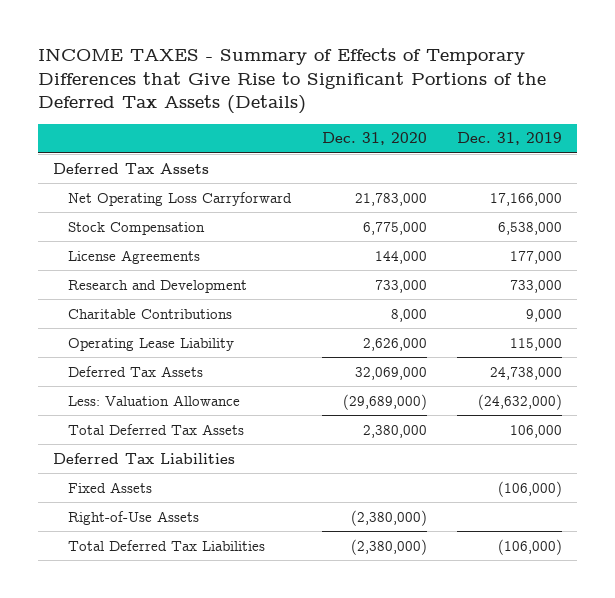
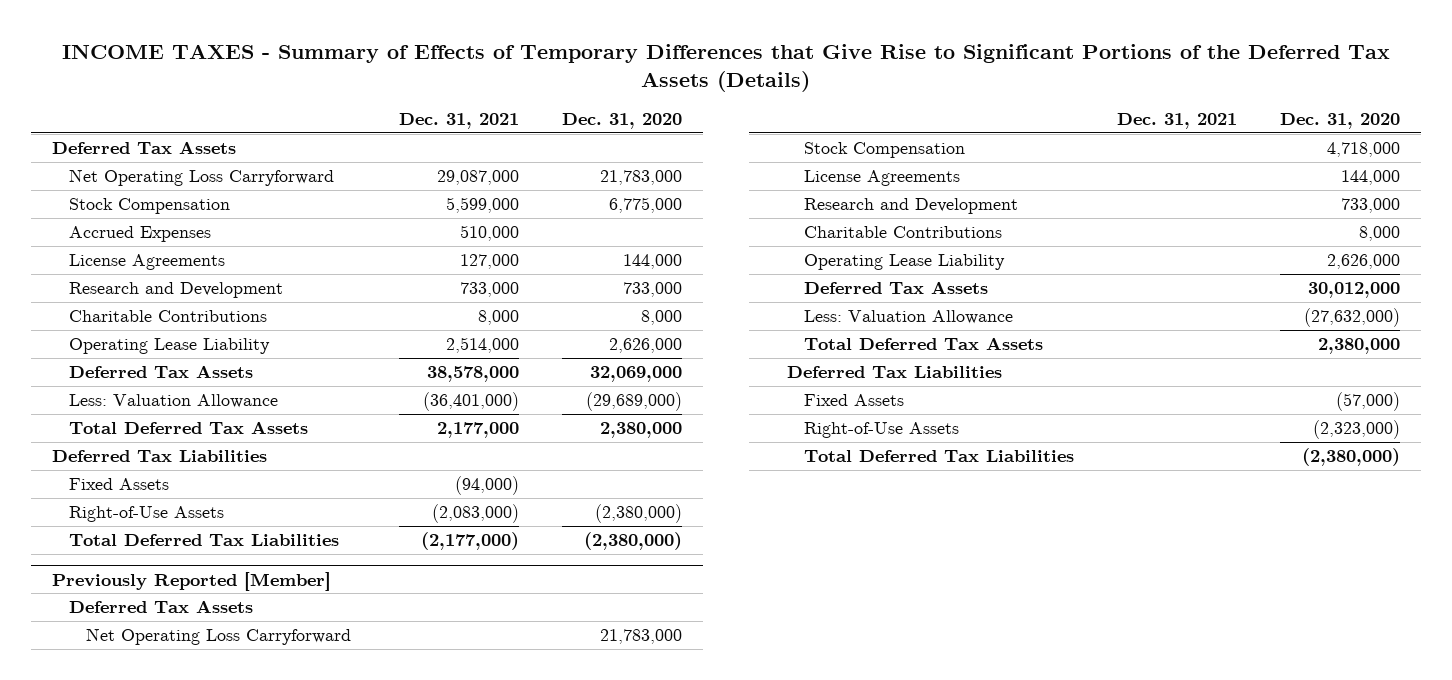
[456,132,562,146] Dec. 31, 2019 -> none
none -> [399,112,520,129] Dec. 31, 2021
none -> [69,226,212,243] Accrued Expenses
none -> [52,571,332,591] Previously Reported [Member]
none -> [69,600,254,614] Deferred Tax Assets
none -> [86,628,352,646] Net Operating Loss Carryforward
none -> [804,142,966,159] Stock Compensation
none -> [804,170,961,187] License Agreements
none -> [804,198,1019,215] Research and Development
none -> [804,226,1003,239] Charitable Contributions
none -> [804,254,1006,271] Operating Lease Liability
none -> [804,281,989,295] Deferred Tax Assets
none -> [804,310,1014,325] Less: Valuation Allowance
none -> [804,337,1044,351] Total Deferred Tax Assets
none -> [787,366,1003,379] Deferred Tax Liabilities
none -> [804,394,905,407] Fixed Assets
none -> [804,422,960,439] Right-of-Use Assets
none -> [804,450,1075,463] Total Deferred Tax Liabilities

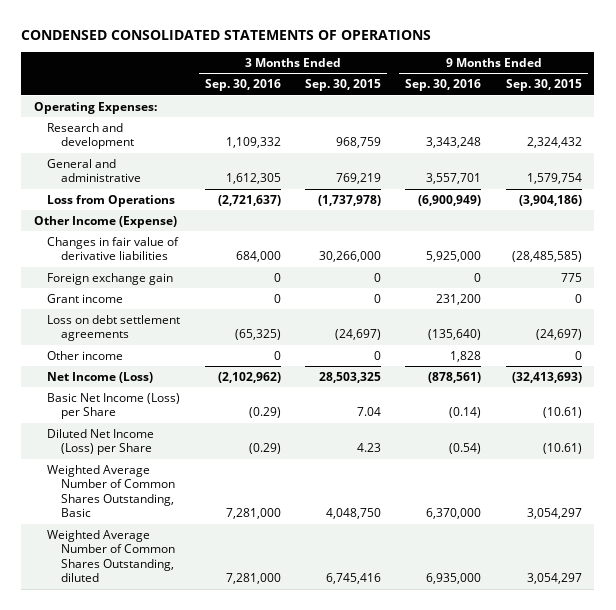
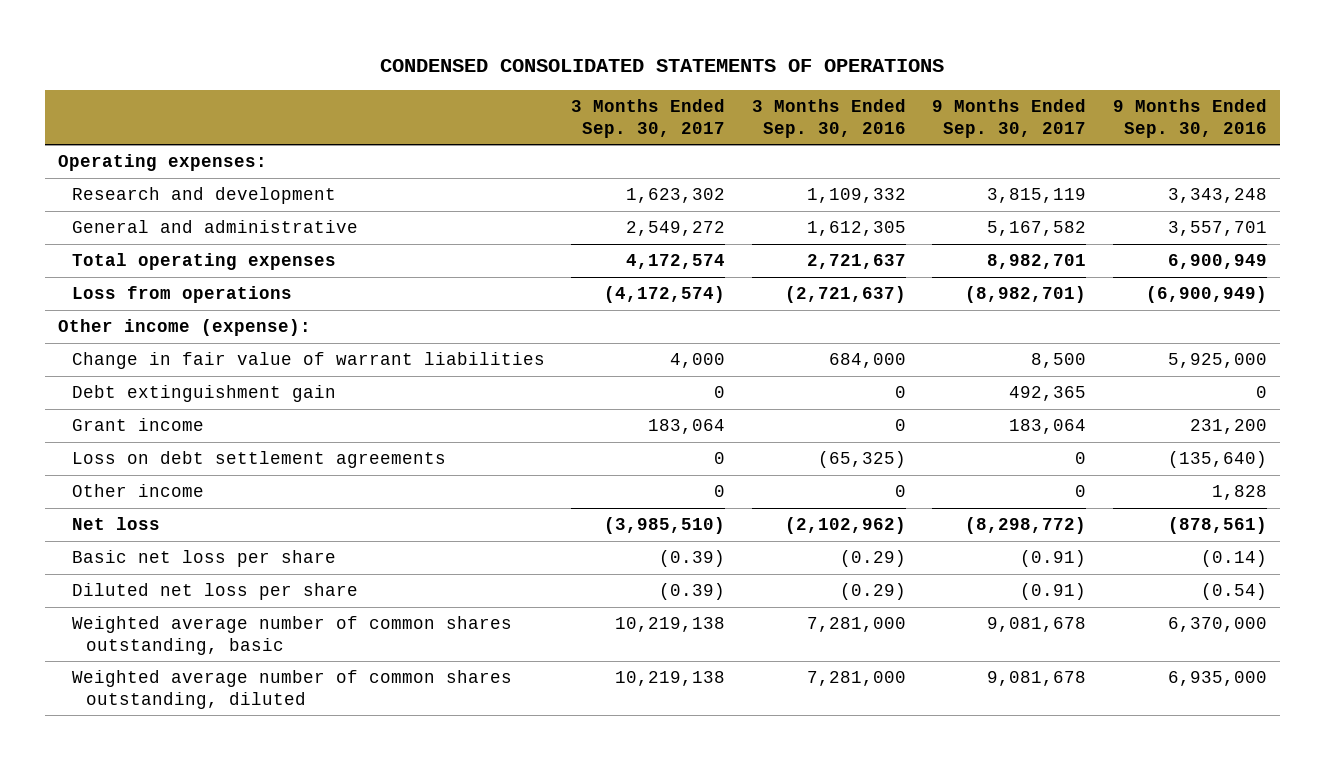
[305,79,382,92] Sep. 30, 2015 -> none
[505,79,582,92] Sep. 30, 2015 -> none
none -> [571,99,726,138] 3 Months Ended Sep. 30, 2017
none -> [932,99,1087,138] 9 Months Ended Sep. 30, 2017
[33,101,157,114] Operating Expenses: -> [58,154,268,172] Operating expenses:
[47,272,174,285] Foreign exchange gain -> none
none -> [72,253,337,271] Total operating expenses
[47,194,176,207] Loss from Operations -> [72,286,293,304] Loss from operations
[33,215,177,228] Other Income (Expense) -> [58,319,312,337] Other income (expense):
[47,236,180,261] Changes in fair value of derivative liabilities -> [72,352,546,370] Change in fair value of warrant liabilities
none -> [72,385,337,403] Debt extinguishment gain
[47,371,154,383] Net Income (Loss) -> [72,517,161,531] Net loss
[47,392,181,420] Basic Net Income (Loss) per Share -> [72,550,337,568] Basic net loss per share
[47,428,155,456] Diluted Net Income (Loss) per Share -> [72,583,359,601] Diluted net loss per share
[47,464,175,518] Weighted Average Number of Common Shares Outstanding, Basic -> [72,616,513,655] Weighted average number of common shares outstanding, basic
[47,529,175,583] Weighted Average Number of Common Shares Outstanding, diluted -> [72,670,513,709] Weighted average number of common shares outstanding, diluted

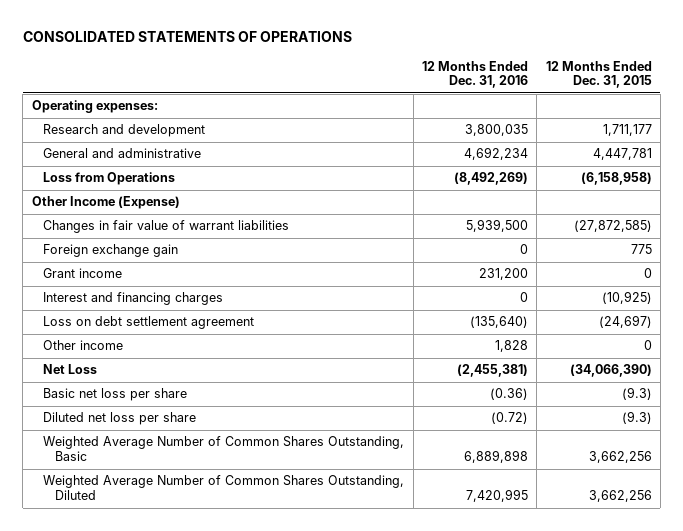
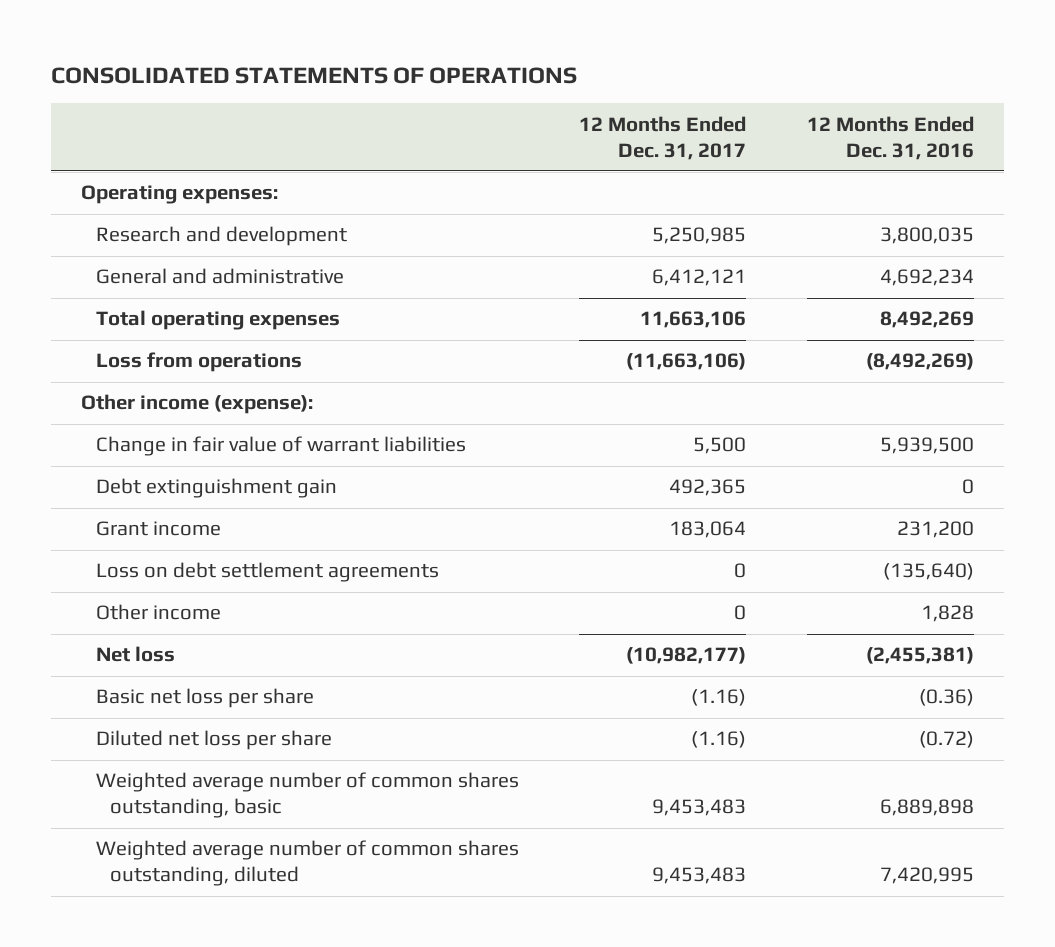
[545,60,652,89] 12 Months Ended Dec. 31, 2015 -> none
none -> [579,115,747,160] 12 Months Ended Dec. 31, 2017
[43,244,179,258] Foreign exchange gain -> none
none -> [95,310,340,331] Total operating expenses
[43,172,176,186] Loss from Operations -> [95,352,302,373] Loss from operations
[31,196,180,210] Other Income (Expense) -> [81,394,314,415] Other income (expense):
[43,220,290,234] Changes in fair value of warrant liabilities -> [95,436,466,457] Change in fair value of warrant liabilities
none -> [95,478,337,499] Debt extinguishment gain
[43,292,224,306] Interest and financing charges -> none
[43,316,255,330] Loss on debt settlement agreement -> [95,562,439,583] Loss on debt settlement agreements
[43,364,98,375] Net Loss -> [95,646,175,663] Net loss
[43,436,405,462] Weighted Average Number of Common Shares Outstanding, Basic -> [95,772,519,819] Weighted average number of common shares outstanding, basic
[43,475,405,501] Weighted Average Number of Common Shares Outstanding, Diluted -> [95,840,519,887] Weighted average number of common shares outstanding, diluted

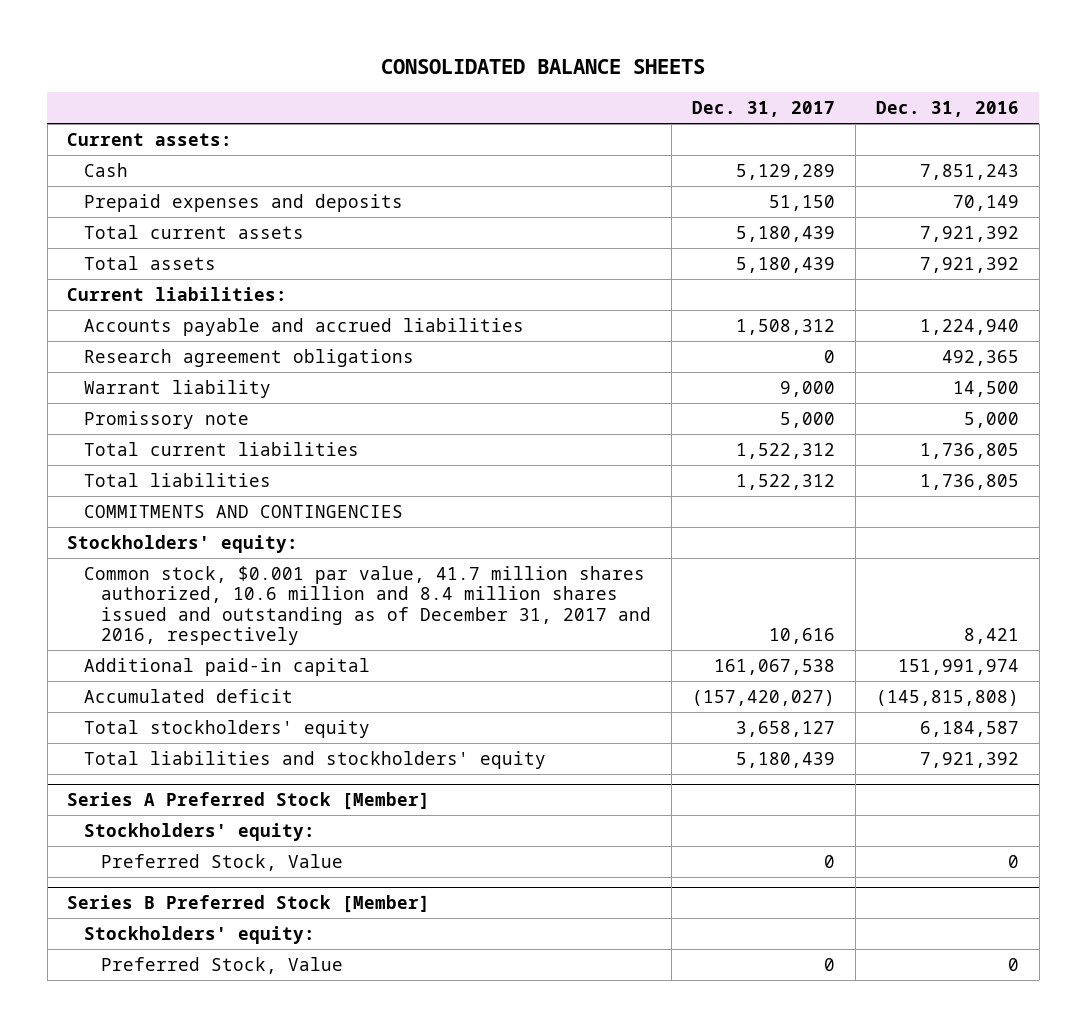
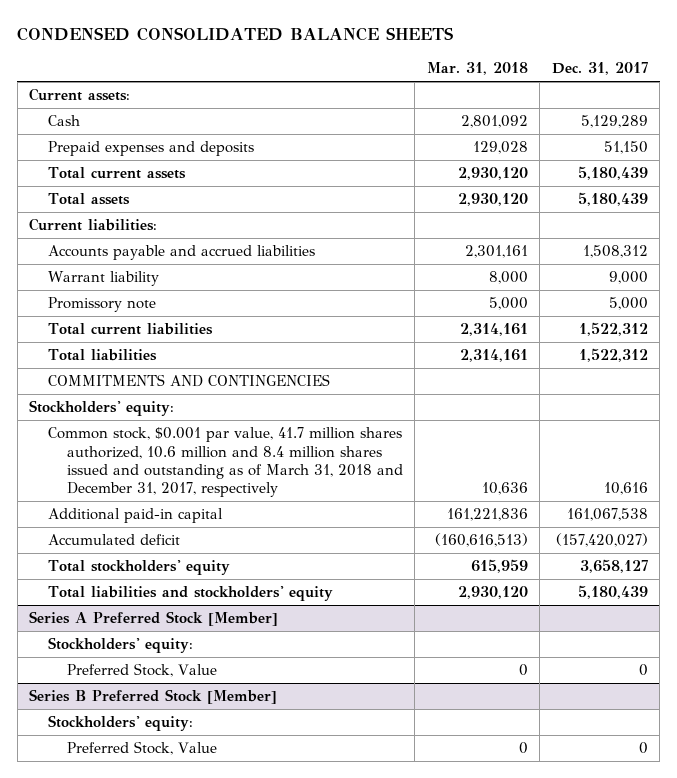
[381,59,706,75] CONSOLIDATED BALANCE SHEETS -> [17,27,454,42] CONDENSED CONSOLIDATED BALANCE SHEETS
[875,100,1019,117] Dec. 31, 2016 -> none
none -> [426,62,528,76] Mar. 31, 2018
[84,348,415,367] Research agreement obligations -> none
[84,565,652,646] Common stock, $0.001 par value, 41.7 million shares authorized, 10.6 million and 8.4 million shares issued and outstanding as of December 31, 2017 and 2016, respectively -> [48,427,403,498] Common stock, $0.001 par value, 41.7 million shares authorized, 10.6 million and 8.4 million shares issued and outstanding as of March 31, 2018 and December 31, 2017, respectively

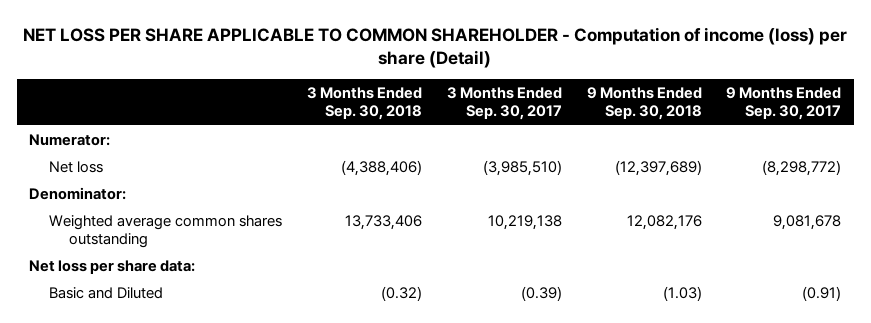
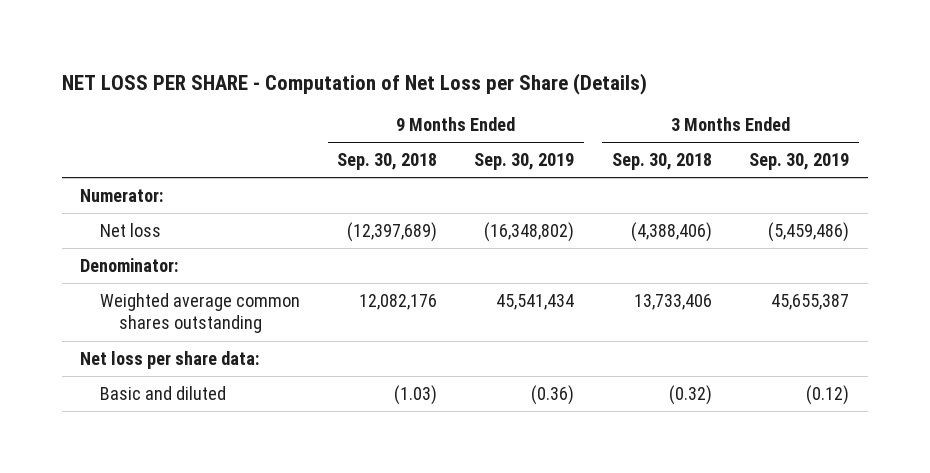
[23,26,848,69] NET LOSS PER SHARE APPLICABLE TO COMMON SHAREHOLDER - Computation of income (loss) per share (Detail) -> [61,72,647,95] NET LOSS PER SHARE - Computation of Net Loss per Share (Details)
[446,87,562,121] 3 Months Ended Sep. 30, 2017 -> none
[726,87,842,121] 9 Months Ended Sep. 30, 2017 -> none
none -> [474,153,575,171] Sep. 30, 2019
none -> [749,153,850,171] Sep. 30, 2019
[49,287,164,300] Basic and Diluted -> [99,385,226,400] Basic and diluted

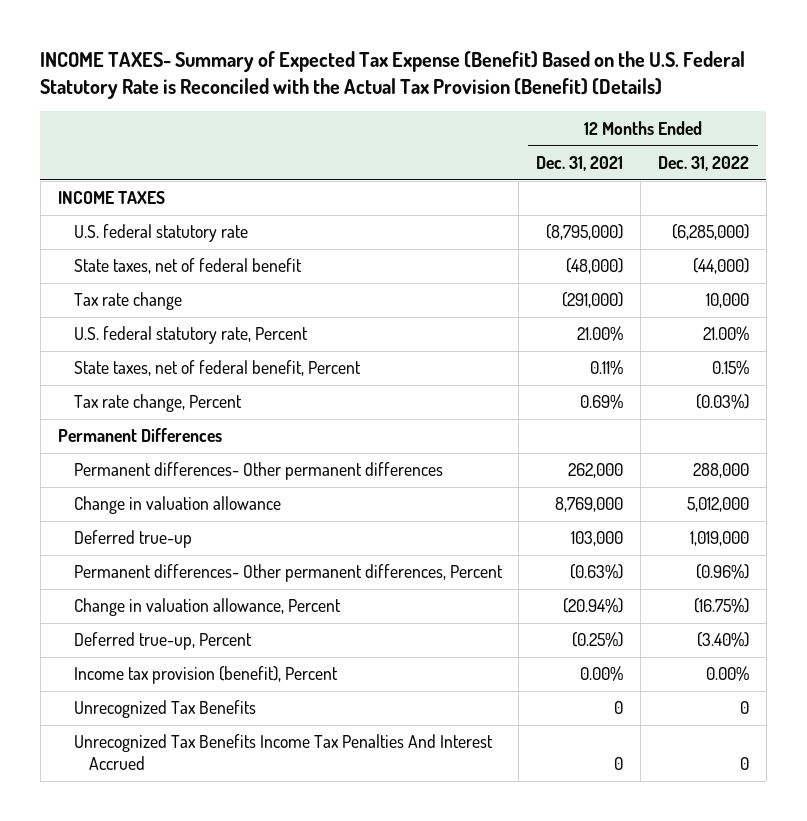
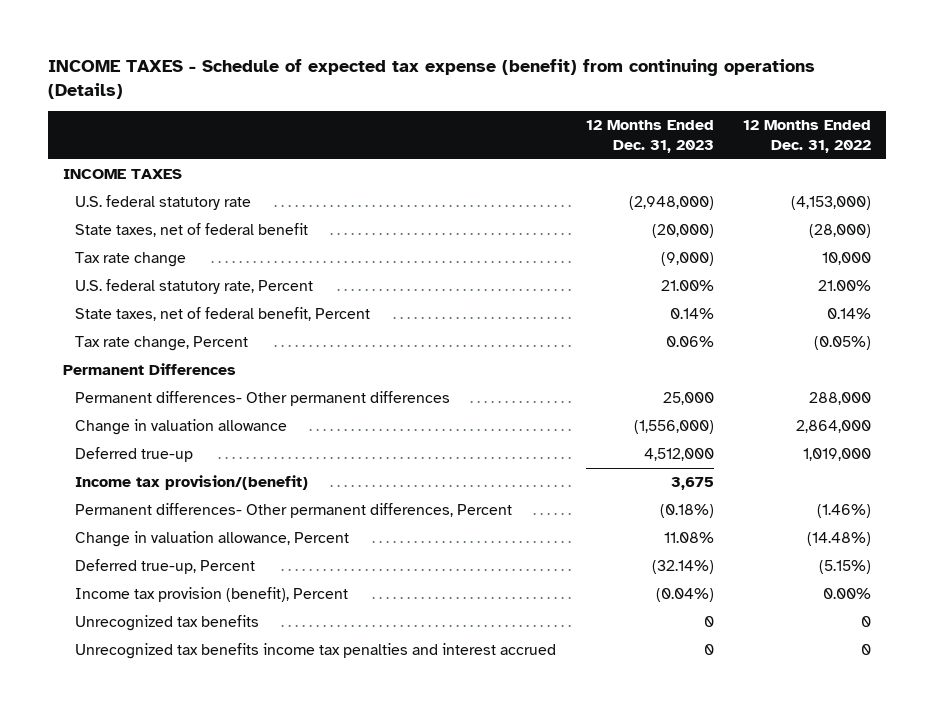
[40,51,746,100] INCOME TAXES- Summary of Expected Tax Expense (Benefit) Based on the U.S. Federal Statutory Rate is Reconciled with the Actual Tax Provision (Benefit) (Details) -> [47,58,815,99] INCOME TAXES - Schedule of expected tax expense (benefit) from continuing operations (Details)
[536,156,624,172] Dec. 31, 2021 -> none
none -> [585,120,714,154] 12 Months Ended Dec. 31, 2023
[671,224,749,241] (6,285,000) -> [791,196,872,211] (4,153,000)
[692,258,749,275] (44,000) -> [809,224,872,239] (28,000)
[711,360,749,376] 0.15% -> [827,308,872,320] 0.14%
[695,394,749,410] (0.03%) -> [814,336,872,351] (0.05%)
[686,497,749,513] 5,012,000 -> [796,420,872,434] 2,864,000
none -> [74,475,308,491] Income tax provision/(benefit)
[695,564,749,580] (0.96%) -> [817,504,872,519] (1.46%)
[693,598,749,614] (16.75%) -> [807,532,872,547] (14.48%)
[696,632,749,648] (3.40%) -> [819,560,872,575] (5.15%)
[73,700,256,719] Unrecognized Tax Benefits -> [74,615,259,632] Unrecognized tax benefits
[73,734,493,771] Unrecognized Tax Benefits Income Tax Penalties And Interest Accrued -> [74,643,556,660] Unrecognized tax benefits income tax penalties and interest accrued

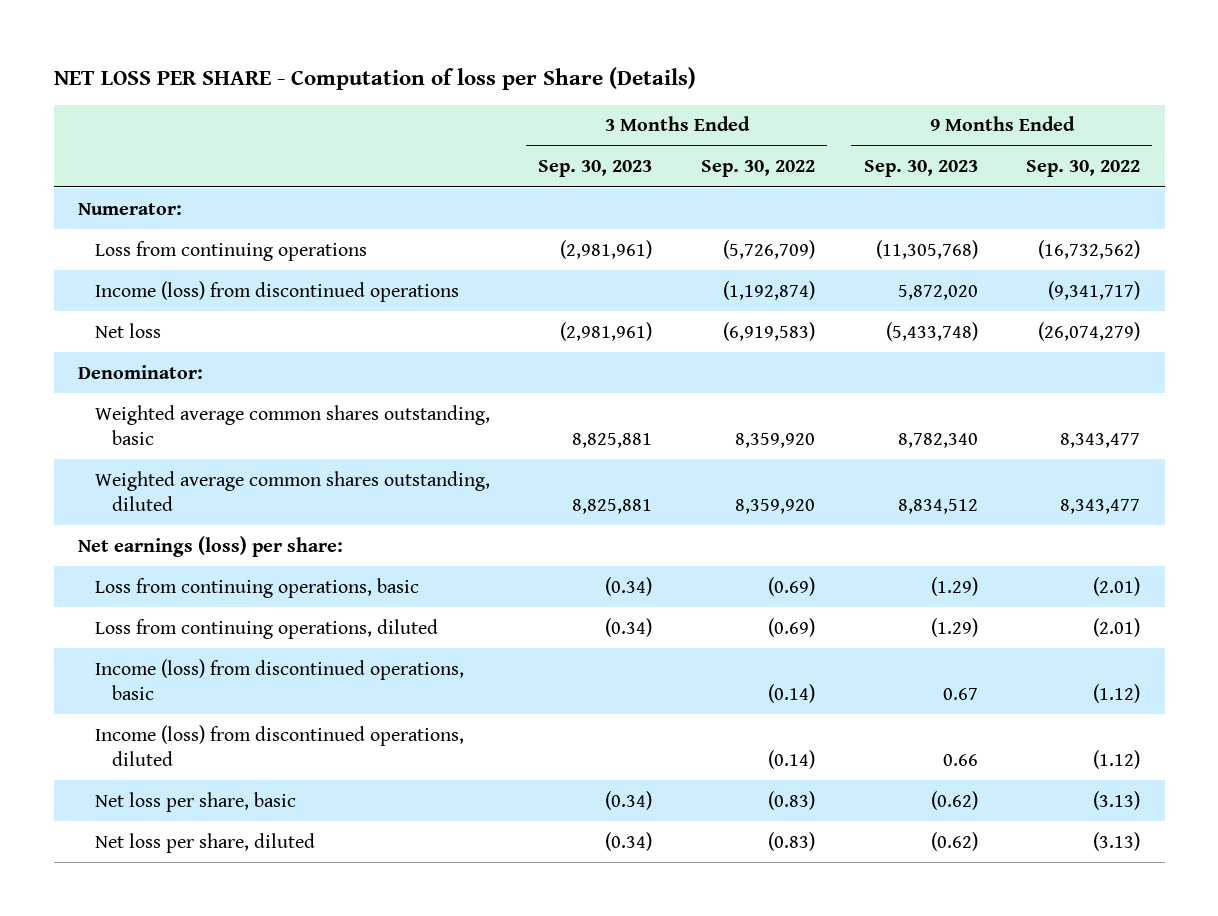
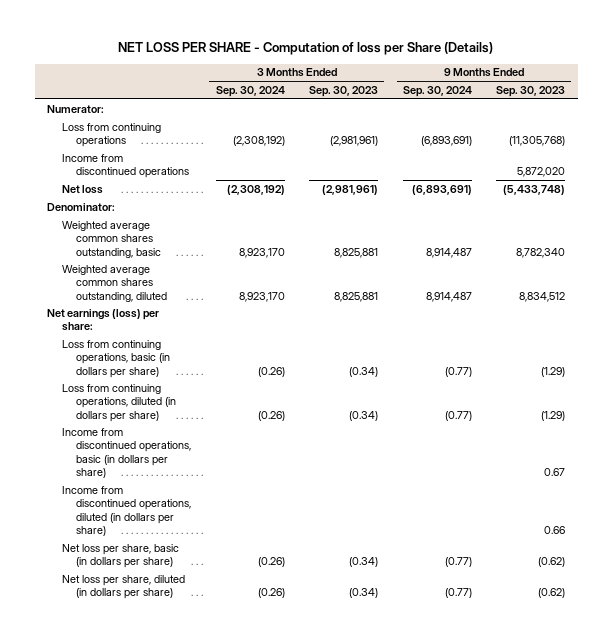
[701,160,816,178] Sep. 30, 2022 -> none
[1026,160,1141,178] Sep. 30, 2022 -> none
none -> [215,86,285,98] Sep. 30, 2024
none -> [402,86,472,98] Sep. 30, 2024
[94,280,459,302] Income (loss) from discontinued operations -> [61,153,189,179] Income from discontinued operations
[94,577,419,598] Loss from continuing operations, basic -> [61,339,170,378] Loss from continuing operations, basic (in dollars per share)
[94,618,438,639] Loss from continuing operations, diluted -> [61,383,176,422] Loss from continuing operations, diluted (in dollars per share)
[94,658,464,700] Income (loss) from discontinued operations, basic -> [61,427,191,478] Income from discontinued operations, basic (in dollars per share)
[94,724,464,766] Income (loss) from discontinued operations, diluted -> [61,485,191,536] Income from discontinued operations, diluted (in dollars per share)
[94,791,296,812] Net loss per share, basic -> [61,543,179,569] Net loss per share, basic (in dollars per share)
[94,832,315,853] Net loss per share, diluted -> [61,574,185,600] Net loss per share, diluted (in dollars per share)

